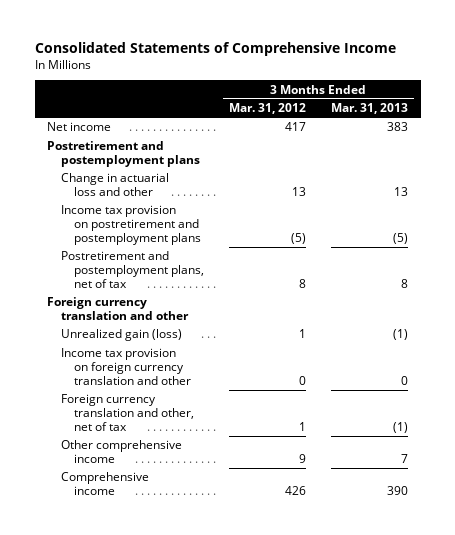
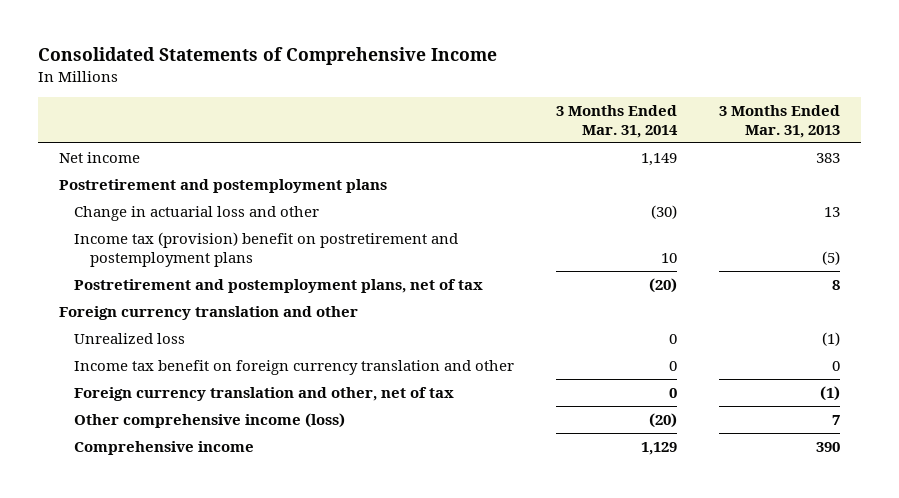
[228,103,306,115] Mar. 31, 2012 -> none
none -> [556,104,679,138] 3 Months Ended Mar. 31, 2014
[60,205,201,245] Income tax provision on postretirement and postemployment plans -> [74,231,459,267] Income tax (provision) benefit on postretirement and postemployment plans
[60,329,182,342] Unrealized gain (loss) -> [74,332,186,344] Unrealized loss
[60,348,191,385] Income tax provision on foreign currency translation and other -> [74,359,515,375] Income tax benefit on foreign currency translation and other
[60,440,182,463] Other comprehensive income -> [74,412,346,428] Other comprehensive income (loss)

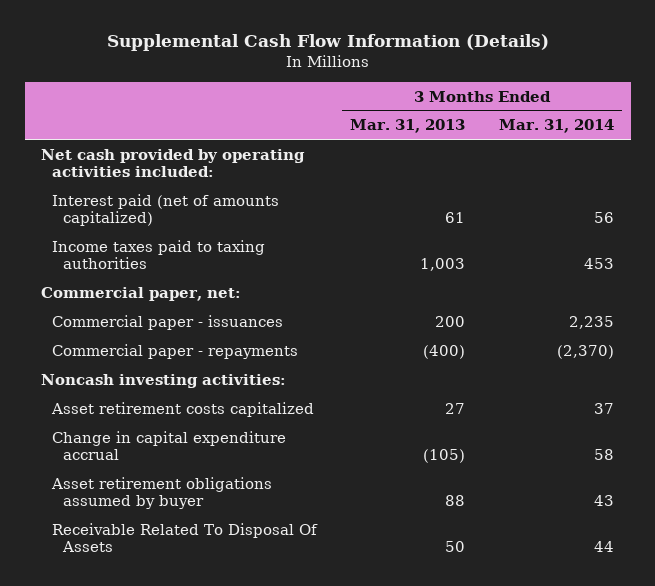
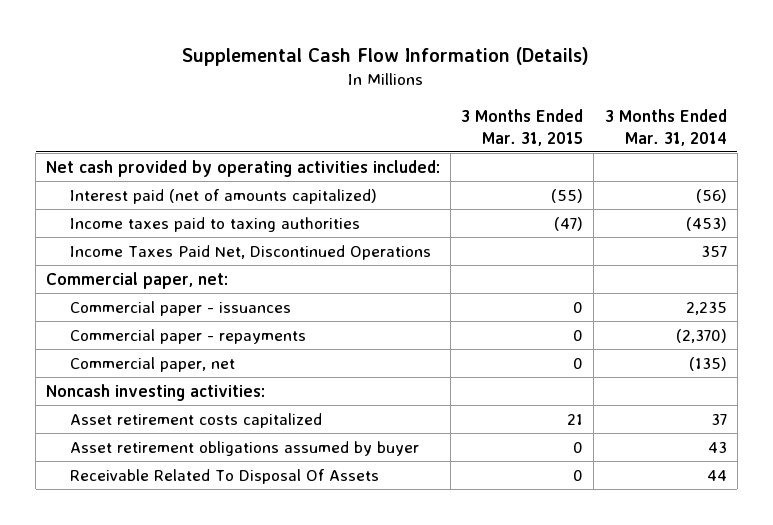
[350,119,466,134] Mar. 31, 2013 -> none
none -> [461,109,584,146] 3 Months Ended Mar. 31, 2015
[593,212,614,224] 56 -> [695,188,727,203] (56)
[583,258,614,270] 453 -> [685,216,727,231] (453)
none -> [70,244,432,260] Income Taxes Paid Net, Discontinued Operations
none -> [70,356,236,372] Commercial paper, net
[52,430,287,461] Change in capital expenditure accrual -> none

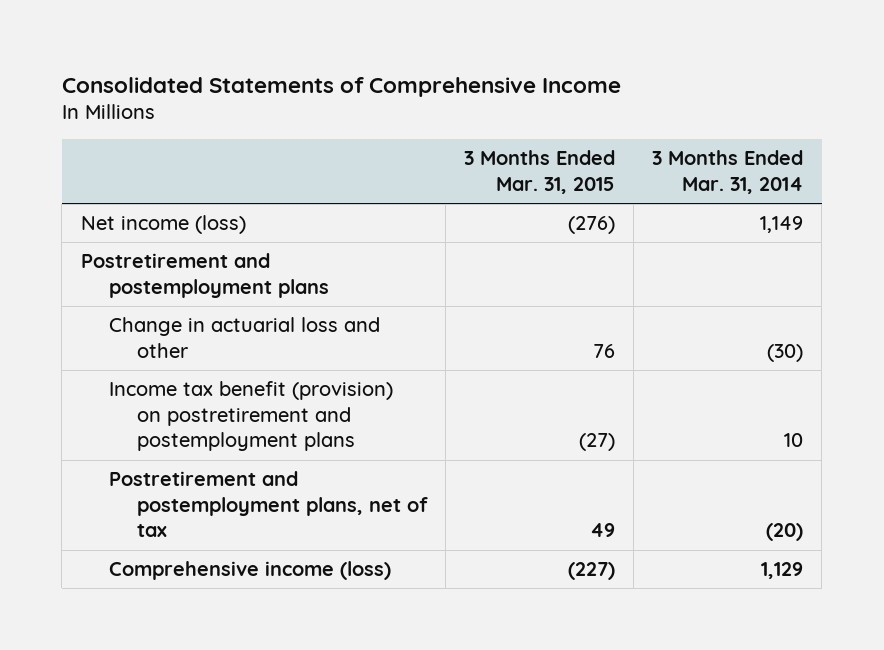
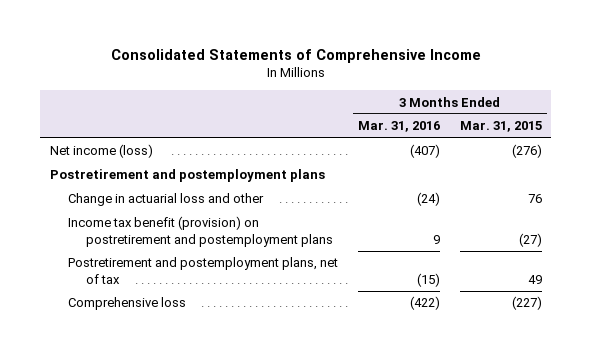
[652,150,804,195] 3 Months Ended Mar. 31, 2014 -> none
none -> [357,121,440,133] Mar. 31, 2016
[108,561,391,581] Comprehensive income (loss) -> [68,297,187,311] Comprehensive loss

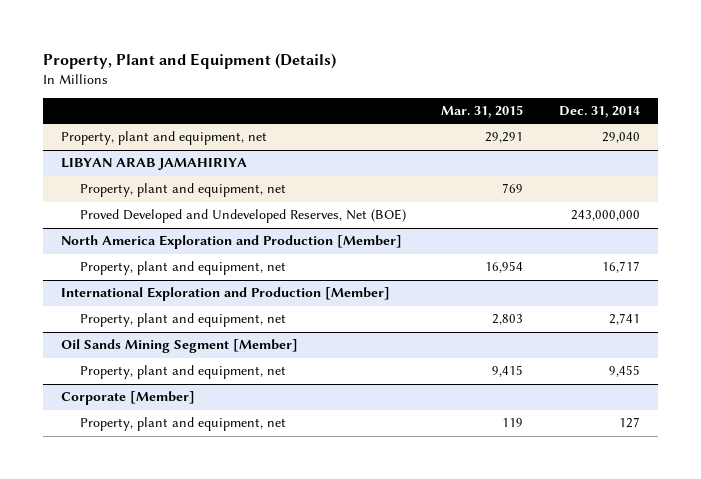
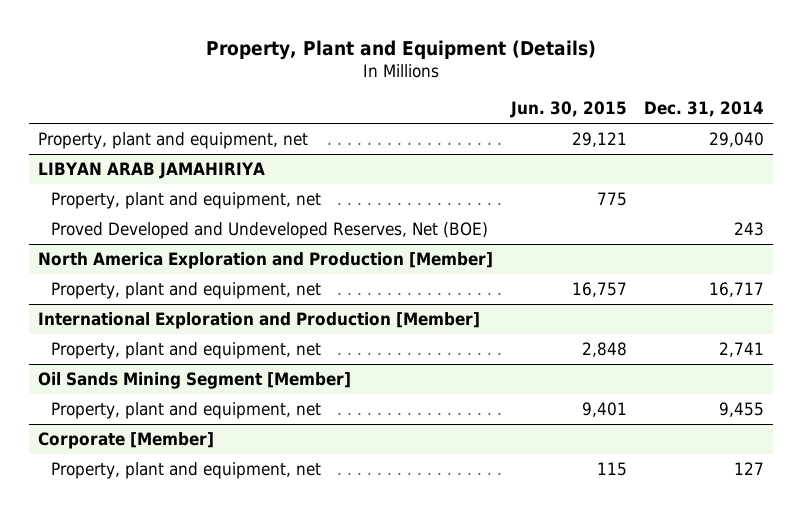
[441,105,524,119] Mar. 31, 2015 -> none
none -> [509,100,627,118] Jun. 30, 2015
[571,210,641,222] 243,000,000 -> [734,222,765,237] 243

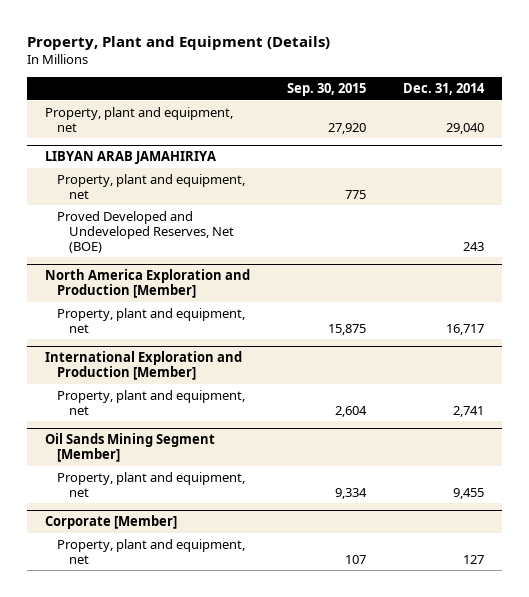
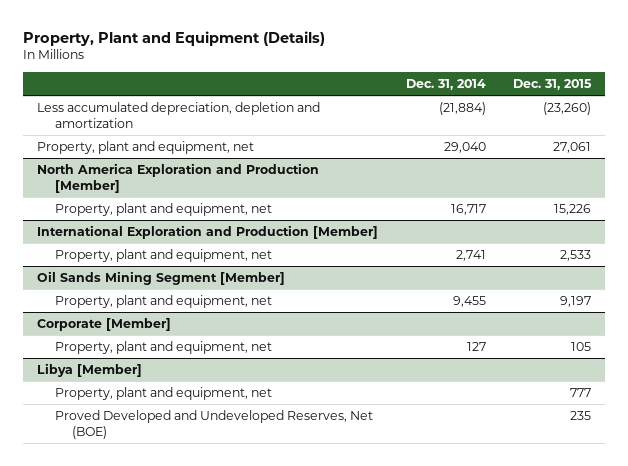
[287,83,367,97] Sep. 30, 2015 -> none
none -> [513,78,593,90] Dec. 31, 2015
none -> [36,102,320,129] Less accumulated depreciation, depletion and amortization
[45,151,217,165] LIBYAN ARAB JAMAHIRIYA -> none
[57,173,246,199] Property, plant and equipment, net -> none
[57,210,235,253] Proved Developed and Undeveloped Reserves, Net (BOE) -> none
none -> [36,363,142,378] Libya [Member]
none -> [54,387,272,401] Property, plant and equipment, net
none -> [54,410,373,440] Proved Developed and Undeveloped Reserves, Net (BOE)

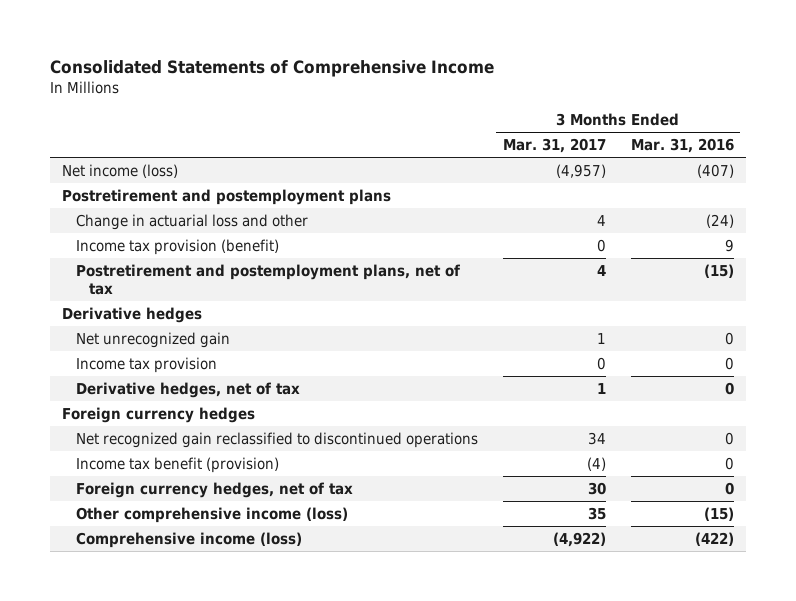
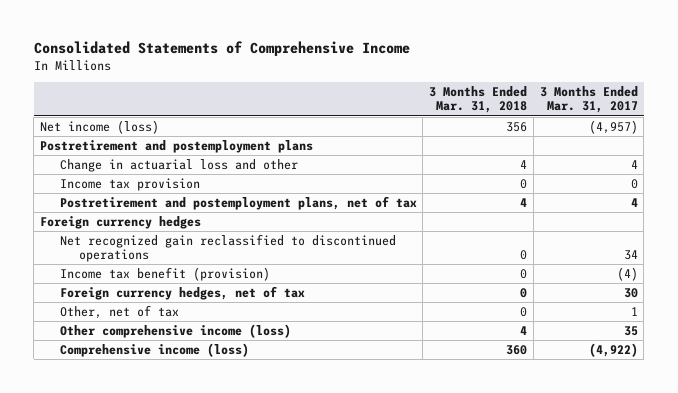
[630,138,734,154] Mar. 31, 2016 -> none
none -> [429,85,528,114] 3 Months Ended Mar. 31, 2018
[75,238,279,255] Income tax provision (benefit) -> none
[62,306,203,323] Derivative hedges -> none
[75,331,230,348] Net unrecognized gain -> none
[75,381,300,398] Derivative hedges, net of tax -> none
[75,263,460,296] Postretirement and postemployment plans, net of tax -> [59,195,417,210] Postretirement and postemployment plans, net of tax
none -> [59,304,179,319] Other, net of tax

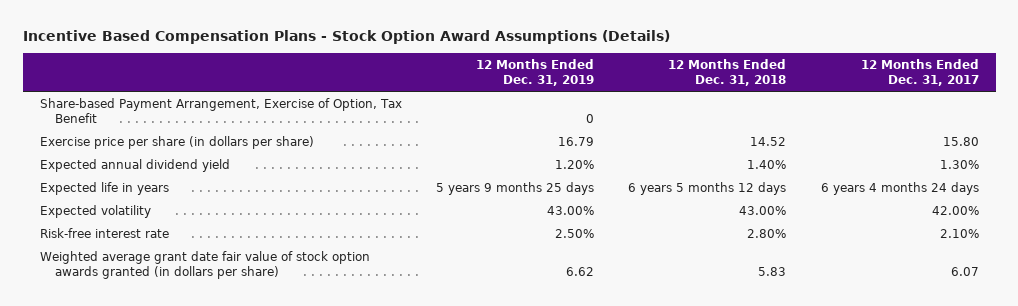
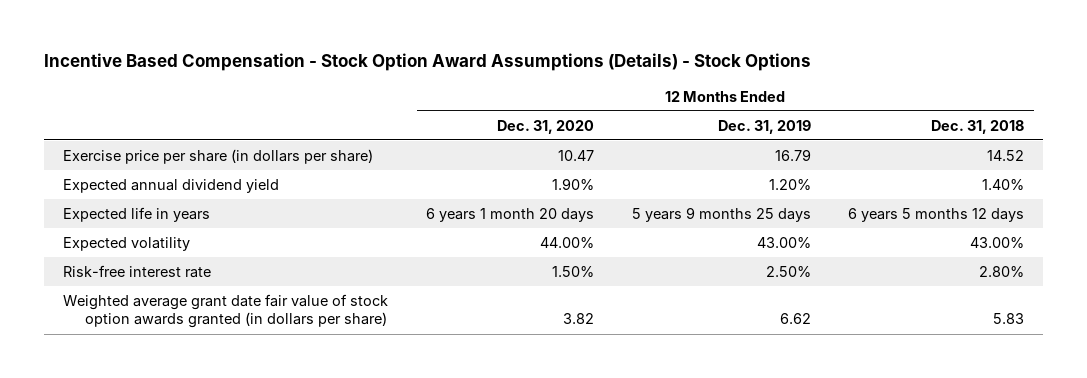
[22,30,670,45] Incentive Based Compensation Plans - Stock Option Award Assumptions (Details) -> [44,53,812,72] Incentive Based Compensation - Stock Option Award Assumptions (Details) - Stock Options
[860,59,979,86] 12 Months Ended Dec. 31, 2017 -> none
none -> [496,119,594,134] Dec. 31, 2020
[39,98,402,123] Share-based Payment Arrangement, Exercise of Option, Tax Benefit -> none

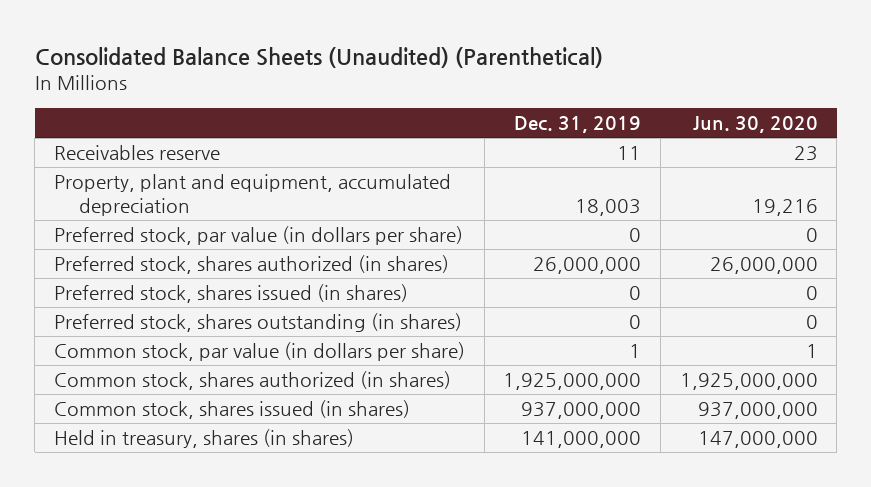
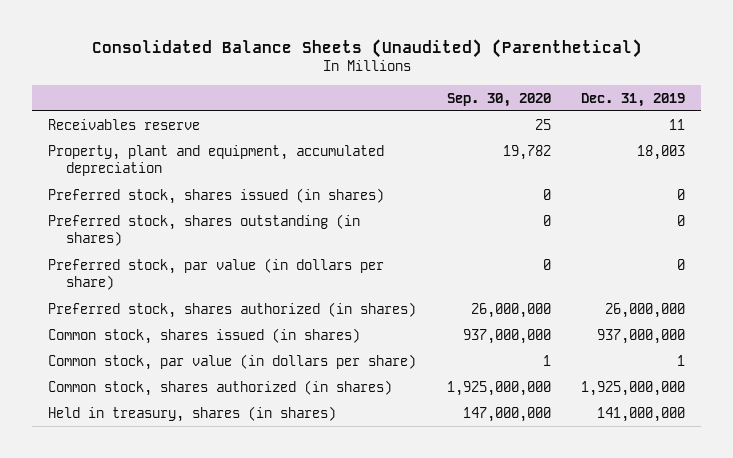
[692,116,818,134] Jun. 30, 2020 -> none
none -> [446,92,551,107] Sep. 30, 2020
[53,226,463,246] Preferred stock, par value (in dollars per share) -> [47,257,384,291] Preferred stock, par value (in dollars per share)
[53,255,449,275] Preferred stock, shares authorized (in shares) -> [47,301,416,318] Preferred stock, shares authorized (in shares)
[53,400,410,420] Common stock, shares issued (in shares) -> [47,327,360,344] Common stock, shares issued (in shares)

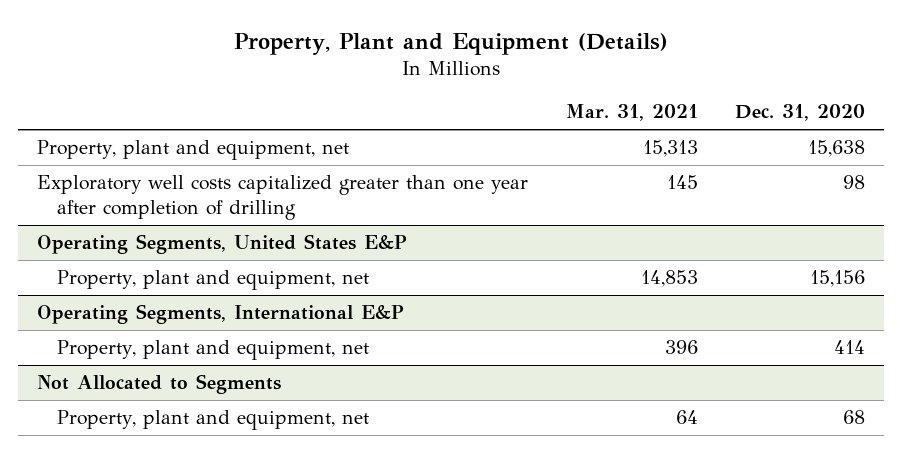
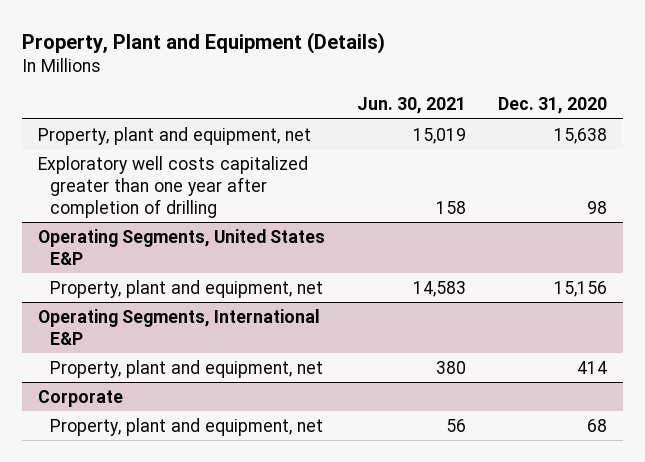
[565,104,698,122] Mar. 31, 2021 -> none
none -> [356,97,466,115] Jun. 30, 2021
[37,374,282,395] Not Allocated to Segments -> [38,389,124,407] Corporate

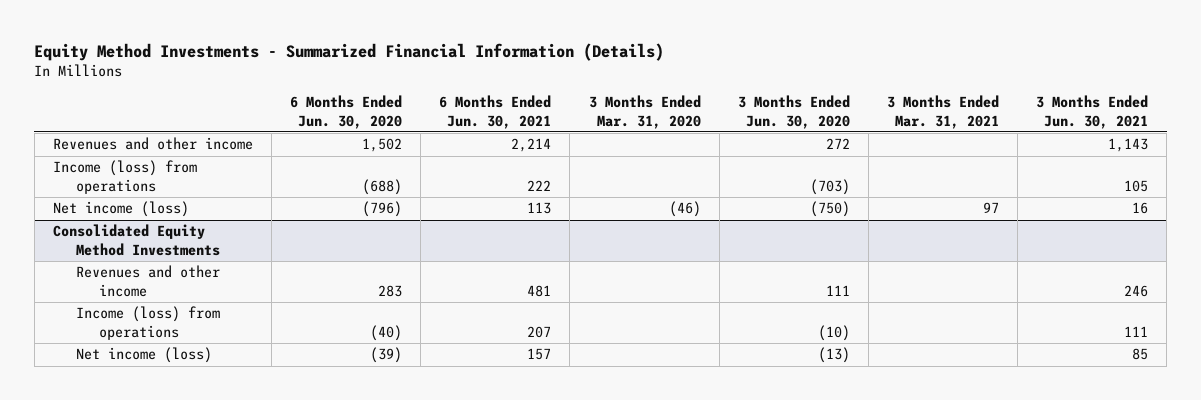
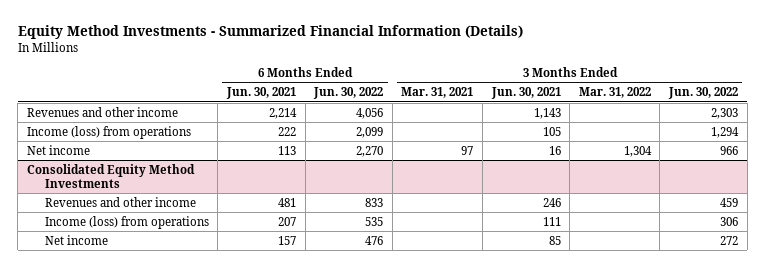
[290,95,403,129] 6 Months Ended Jun. 30, 2020 -> none
[588,95,701,129] 3 Months Ended Mar. 31, 2020 -> none
[737,95,850,129] 3 Months Ended Jun. 30, 2020 -> none
none -> [313,87,384,100] Jun. 30, 2022
none -> [578,87,651,99] Mar. 31, 2022
none -> [667,87,738,100] Jun. 30, 2022
[52,201,189,218] Net income (loss) -> [26,144,90,155] Net income
[75,347,212,364] Net income (loss) -> [44,234,108,245] Net income

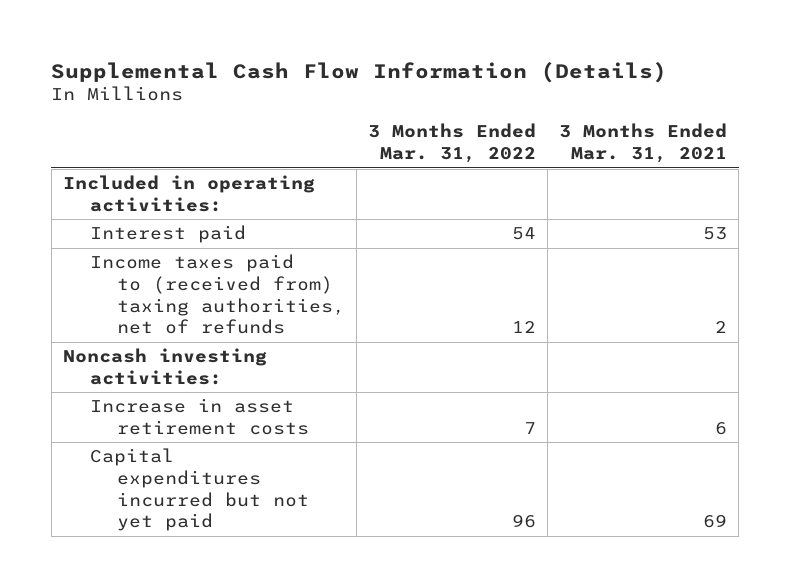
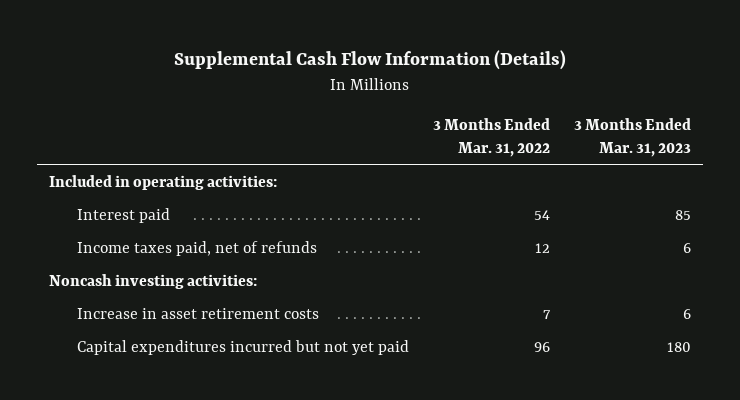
[559,123,728,164] 3 Months Ended Mar. 31, 2021 -> none
none -> [573,117,691,157] 3 Months Ended Mar. 31, 2023
[89,254,345,335] Income taxes paid to (received from) taxing authorities, net of refunds -> [77,240,318,256] Income taxes paid, net of refunds

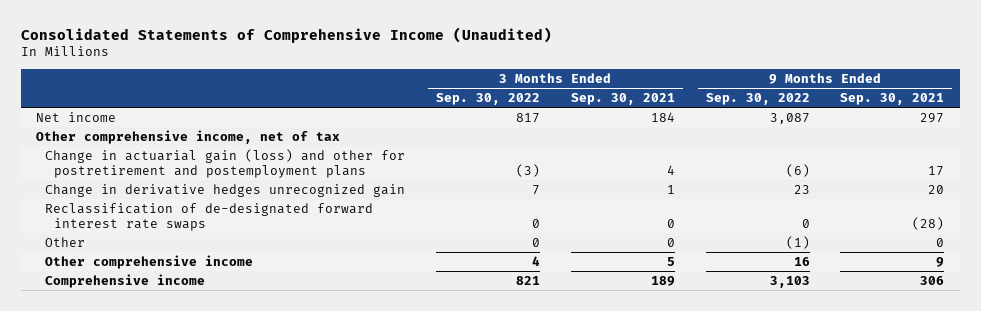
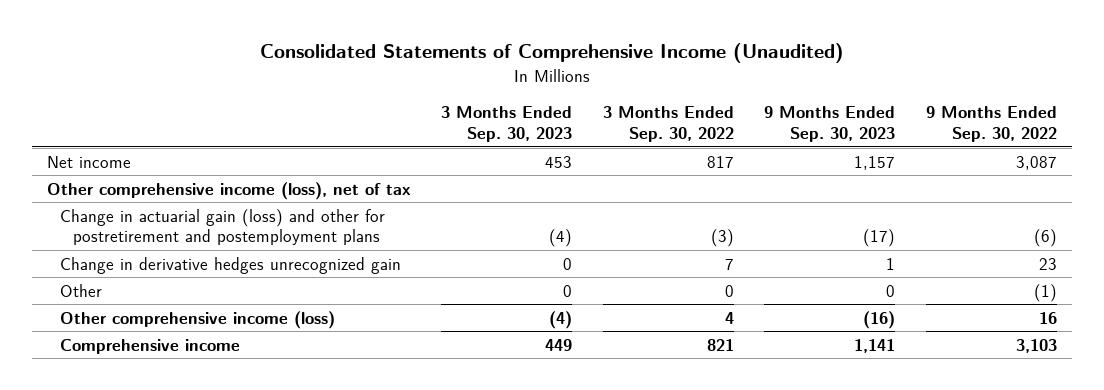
[570,93,675,106] Sep. 30, 2021 -> none
[840,93,945,106] Sep. 30, 2021 -> none
none -> [441,106,573,143] 3 Months Ended Sep. 30, 2023
none -> [764,106,896,143] 9 Months Ended Sep. 30, 2023
[36,129,341,144] Other comprehensive income, net of tax -> [47,181,412,200] Other comprehensive income (loss), net of tax
[45,202,374,232] Reclassification of de-designated forward interest rate swaps -> none
[45,254,254,269] Other comprehensive income -> [59,310,335,329] Other comprehensive income (loss)

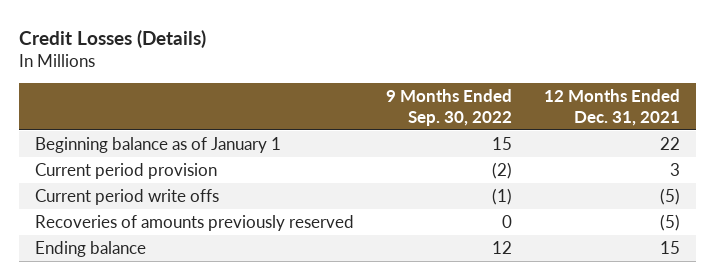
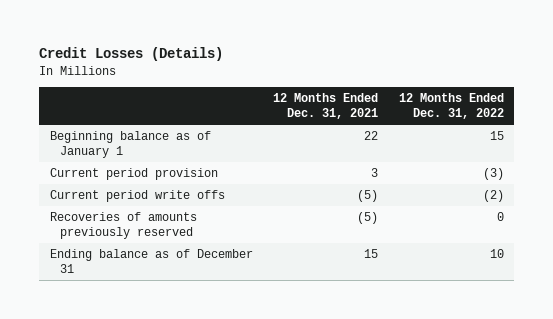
[386,89,513,126] 9 Months Ended Sep. 30, 2022 -> none
none -> [398,92,504,120] 12 Months Ended Dec. 31, 2022
[35,241,147,258] Ending balance -> [49,248,253,274] Ending balance as of December 31

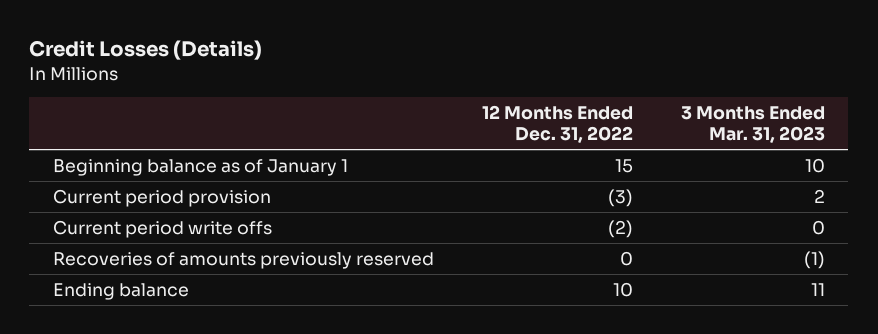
[273,92,379,120] 12 Months Ended Dec. 31, 2021 -> none
none -> [680,106,825,143] 3 Months Ended Mar. 31, 2023
[49,248,253,274] Ending balance as of December 31 -> [53,282,190,300] Ending balance

